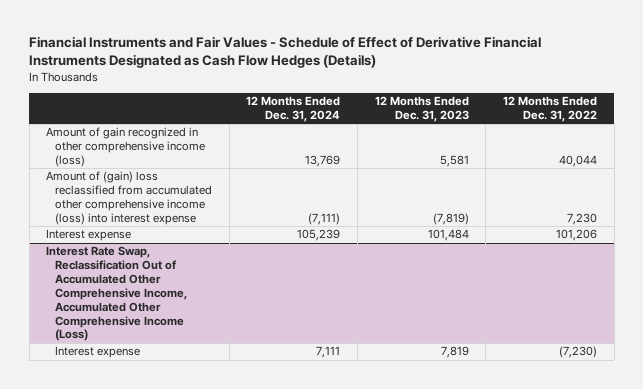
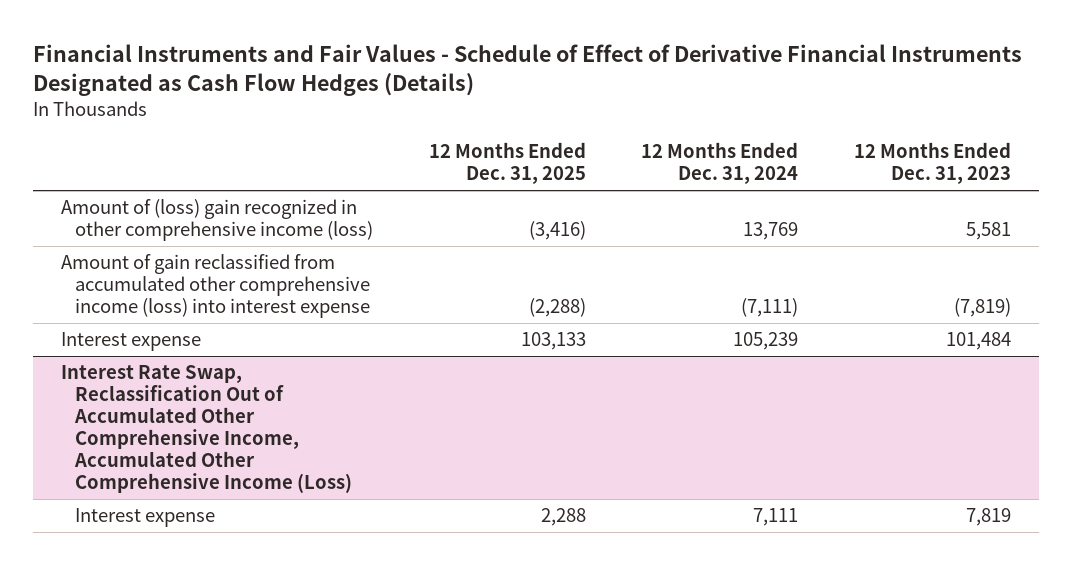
[503,96,598,123] 12 Months Ended Dec. 31, 2022 -> none
none -> [428,142,586,185] 12 Months Ended Dec. 31, 2025
[46,127,206,168] Amount of gain recognized in other comprehensive income (loss) -> [60,199,373,242] Amount of (loss) gain recognized in other comprehensive income (loss)
[46,171,213,225] Amount of (gain) loss reclassified from accumulated other comprehensive income (loss) into interest expense -> [60,254,370,319] Amount of gain reclassified from accumulated other comprehensive income (loss) into interest expense

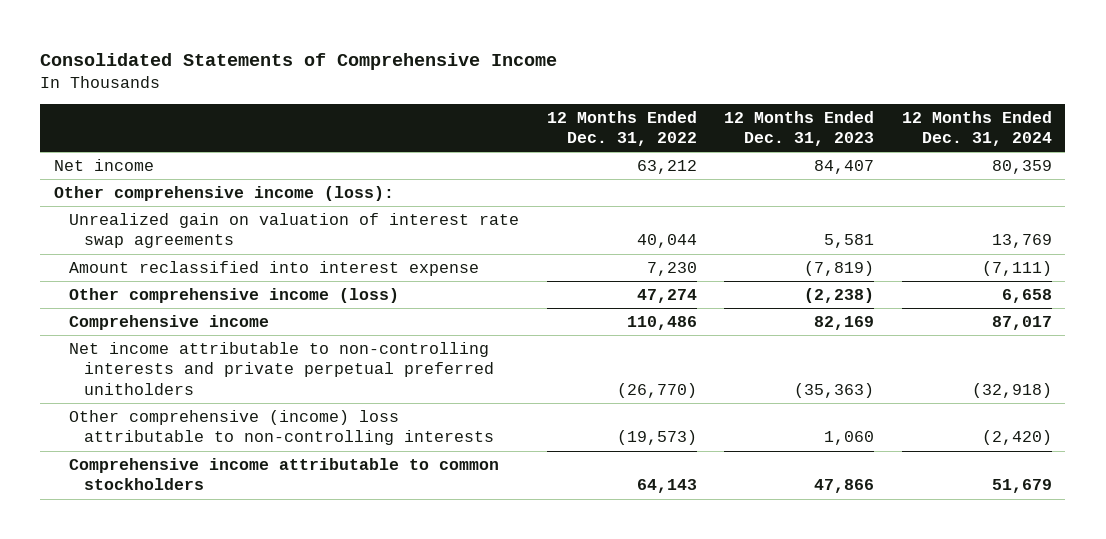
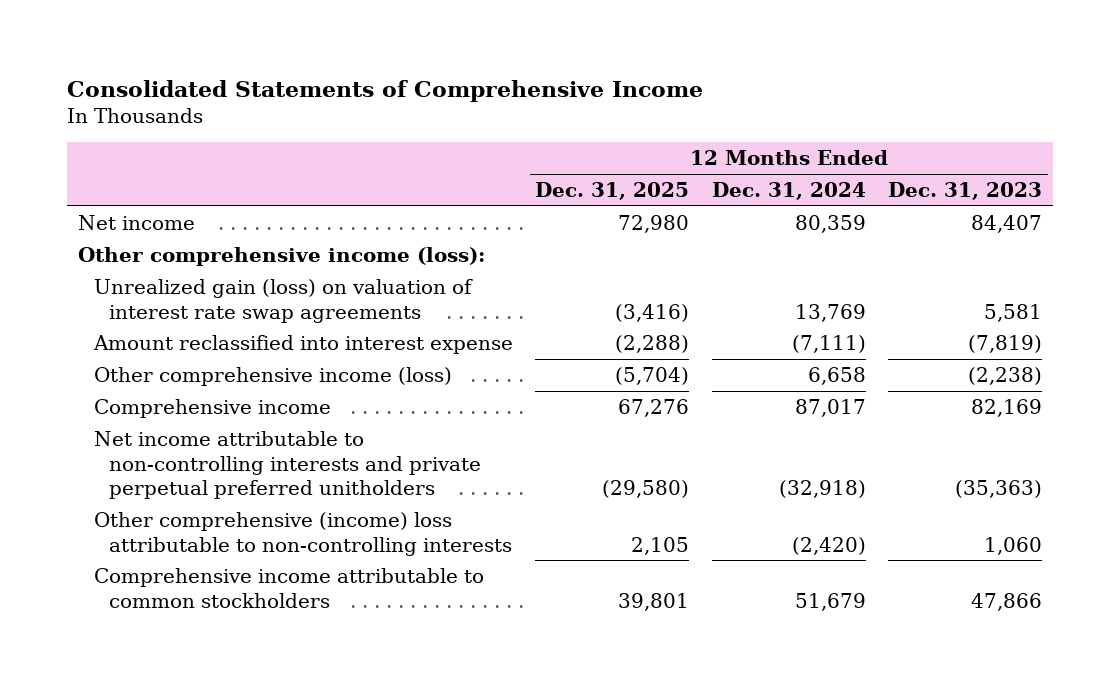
[546,110,697,147] 12 Months Ended Dec. 31, 2022 -> none
none -> [535,182,690,201] Dec. 31, 2025
[69,212,520,249] Unrealized gain on valuation of interest rate swap agreements -> [93,278,473,323] Unrealized gain (loss) on valuation of interest rate swap agreements

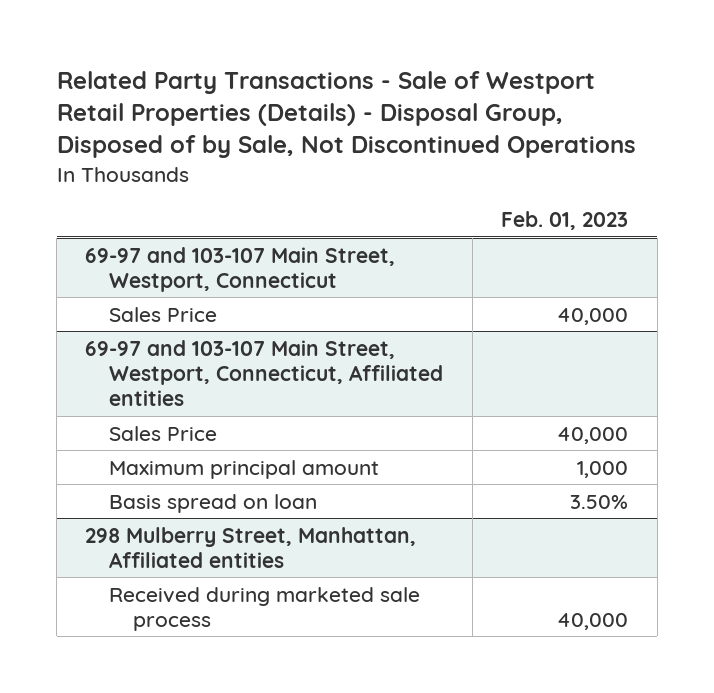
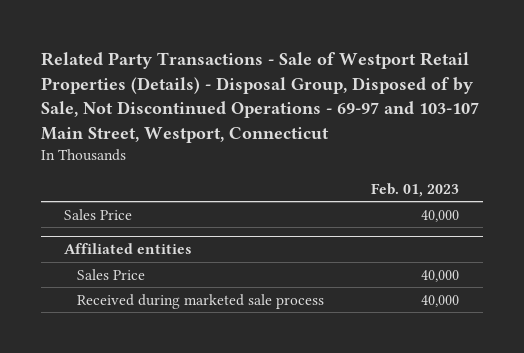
[56,70,636,159] Related Party Transactions - Sale of Westport Retail Properties (Details) - Disposal Group, Disposed of by Sale, Not Discontinued Operations -> [40,52,479,143] Related Party Transactions - Sale of Westport Retail Properties (Details) - Disposal Group, Disposed of by Sale, Not Discontinued Operations - 69-97 and 103-107 Main Street, Westport, Connecticut
[85,246,396,292] 69-97 and 103-107 Main Street, Westport, Connecticut -> none
[85,339,444,406] 69-97 and 103-107 Main Street, Westport, Connecticut, Affiliated entities -> none
none -> [64,243,193,255] Affiliated entities
[109,459,380,479] Maximum principal amount -> none
[109,493,318,513] Basis spread on loan -> none
[85,526,417,568] 298 Mulberry Street, Manhattan, Affiliated entities -> none

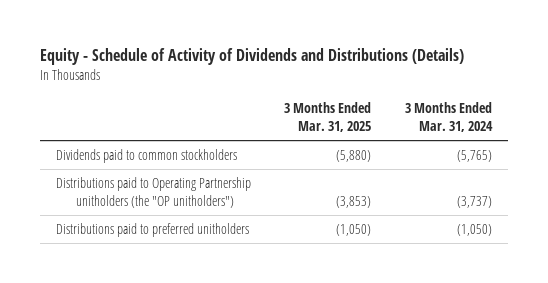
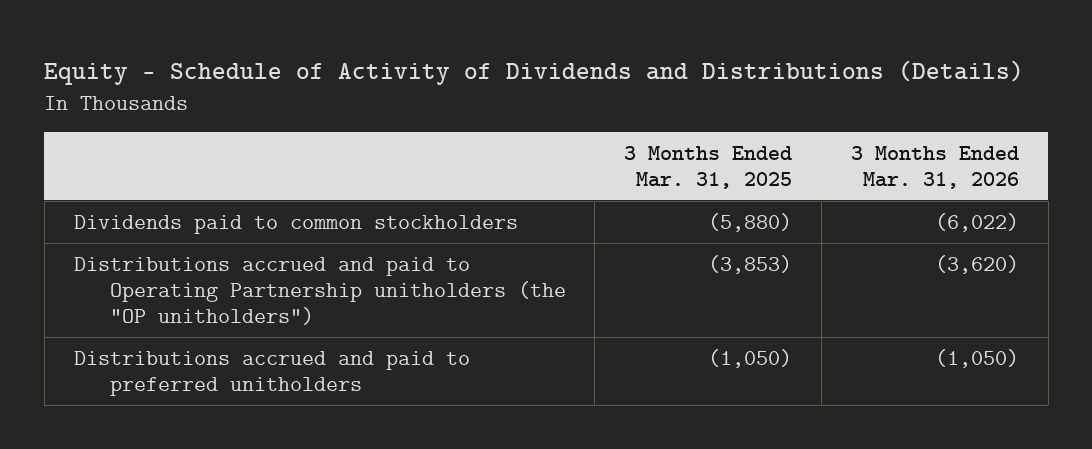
[404,102,493,133] 3 Months Ended Mar. 31, 2024 -> none
none -> [850,145,1019,189] 3 Months Ended Mar. 31, 2026
[56,177,252,208] Distributions paid to Operating Partnership unitholders (the "OP unitholders") -> [73,256,566,325] Distributions accrued and paid to Operating Partnership unitholders (the "OP unitholders")
[56,223,250,238] Distributions paid to preferred unitholders -> [73,350,470,396] Distributions accrued and paid to preferred unitholders

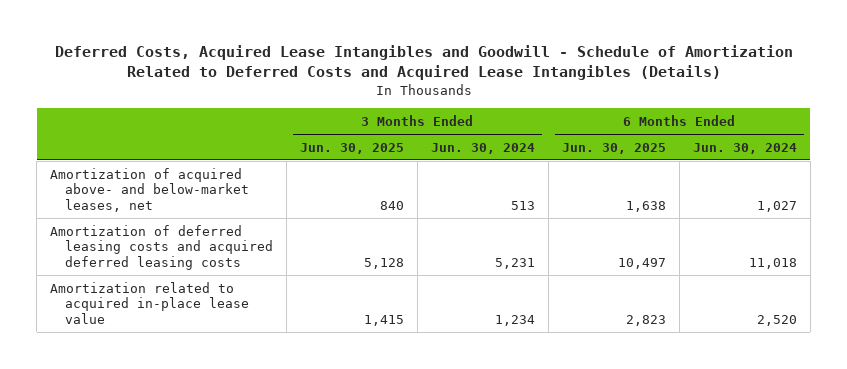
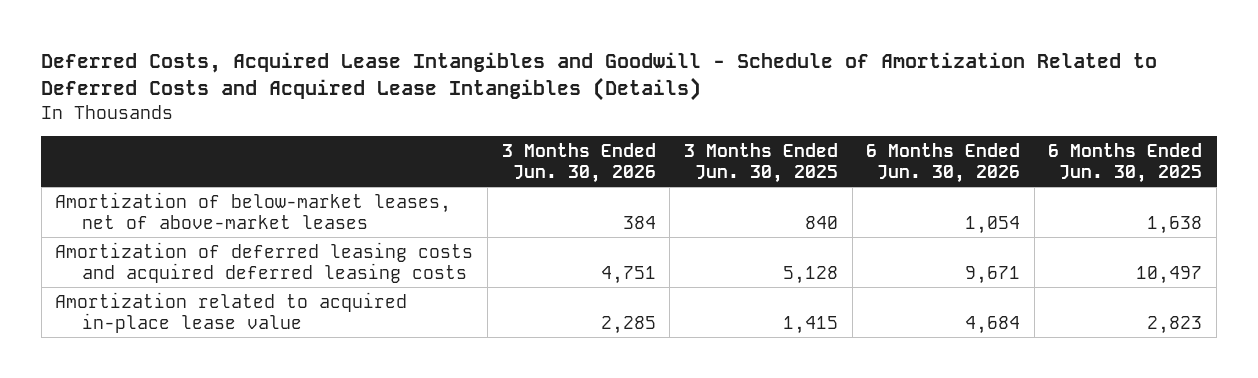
[430,142,535,154] Jun. 30, 2024 -> none
[692,142,797,154] Jun. 30, 2024 -> none
none -> [501,142,656,183] 3 Months Ended Jun. 30, 2026
none -> [866,142,1021,183] 6 Months Ended Jun. 30, 2026
[50,167,250,212] Amortization of acquired above- and below-market leases, net -> [55,191,452,229] Amortization of below-market leases, net of above-market leases

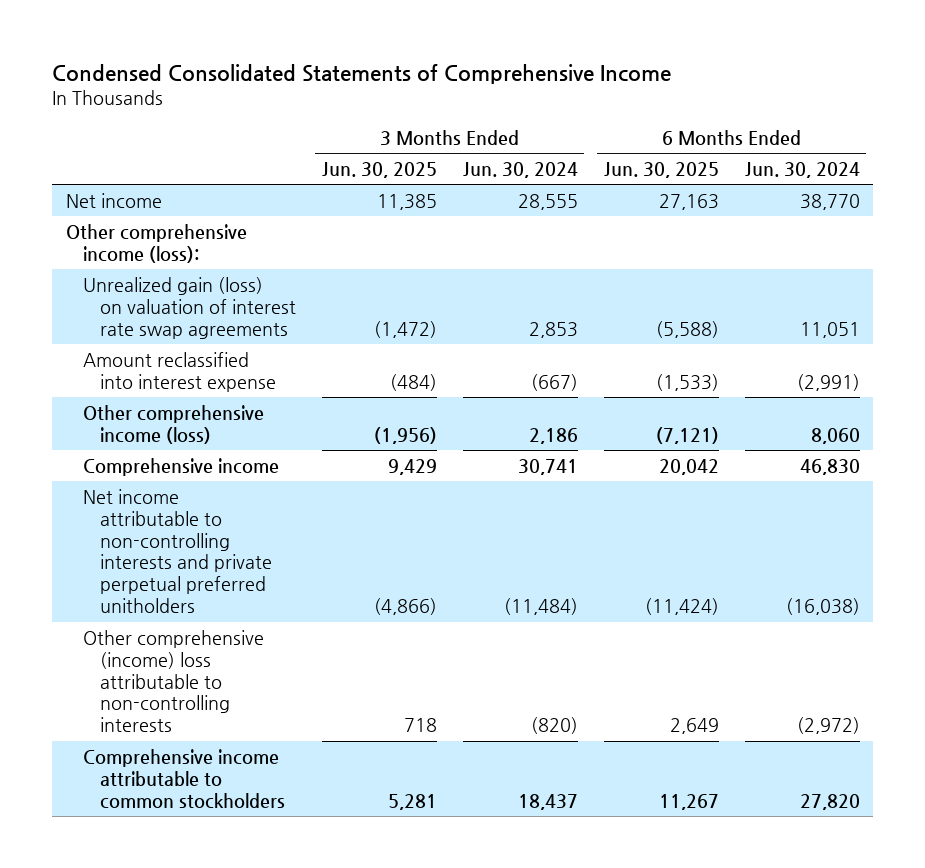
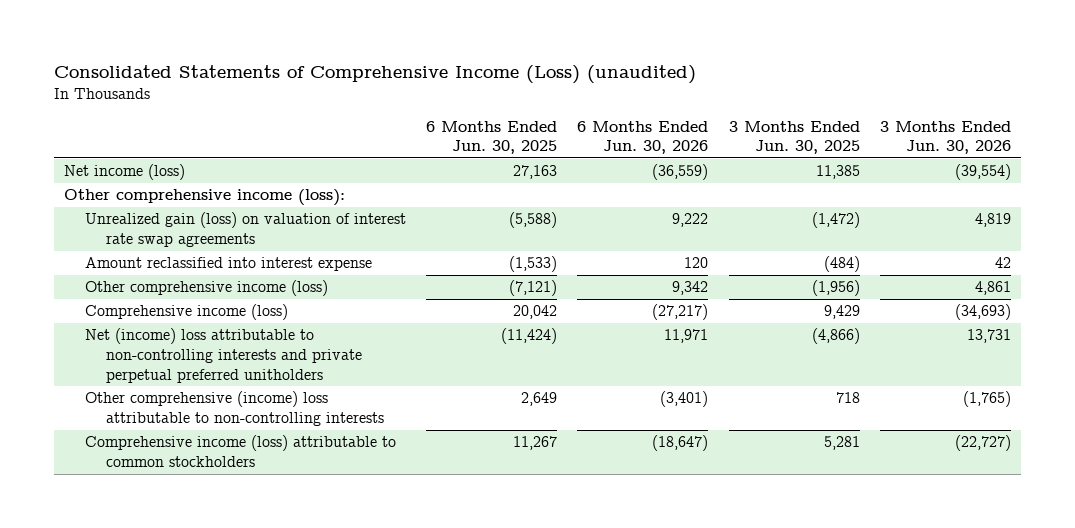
[52,64,672,85] Condensed Consolidated Statements of Comprehensive Income -> [54,65,697,85] Consolidated Statements of Comprehensive Income (Loss) (unaudited)
[462,161,578,178] Jun. 30, 2024 -> none
[744,161,860,178] Jun. 30, 2024 -> none
none -> [577,120,709,155] 6 Months Ended Jun. 30, 2026
none -> [879,120,1011,155] 3 Months Ended Jun. 30, 2026
[65,192,162,208] Net income -> [64,164,186,181] Net income (loss)
[82,457,279,476] Comprehensive income -> [84,304,288,321] Comprehensive income (loss)
[82,488,272,614] Net income attributable to non-controlling interests and private perpetual preferred unitholders -> [84,328,362,383] Net (income) loss attributable to non-controlling interests and private perpetual preferred unitholders
[82,748,285,809] Comprehensive income attributable to common stockholders -> [84,435,396,467] Comprehensive income (loss) attributable to common stockholders

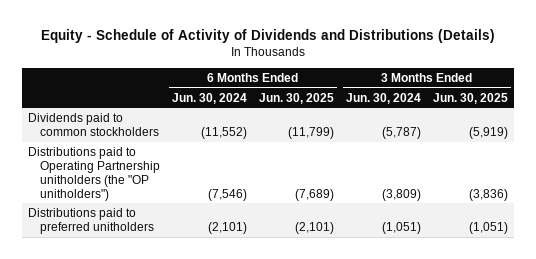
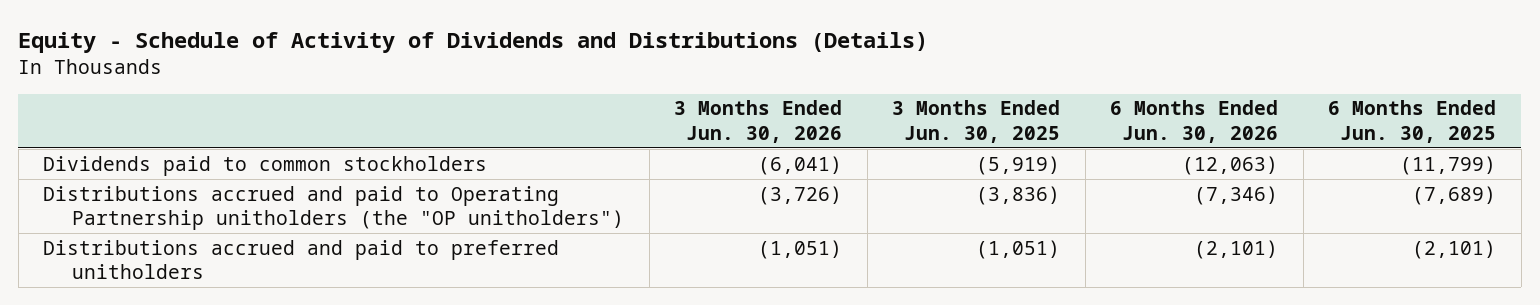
[172,92,248,104] Jun. 30, 2024 -> none
[345,92,421,104] Jun. 30, 2024 -> none
none -> [674,100,843,143] 3 Months Ended Jun. 30, 2026
none -> [1110,100,1279,143] 6 Months Ended Jun. 30, 2026
[27,146,161,201] Distributions paid to Operating Partnership unitholders (the "OP unitholders") -> [43,185,624,231] Distributions accrued and paid to Operating Partnership unitholders (the "OP unitholders")
[27,207,155,234] Distributions paid to preferred unitholders -> [43,239,560,280] Distributions accrued and paid to preferred unitholders

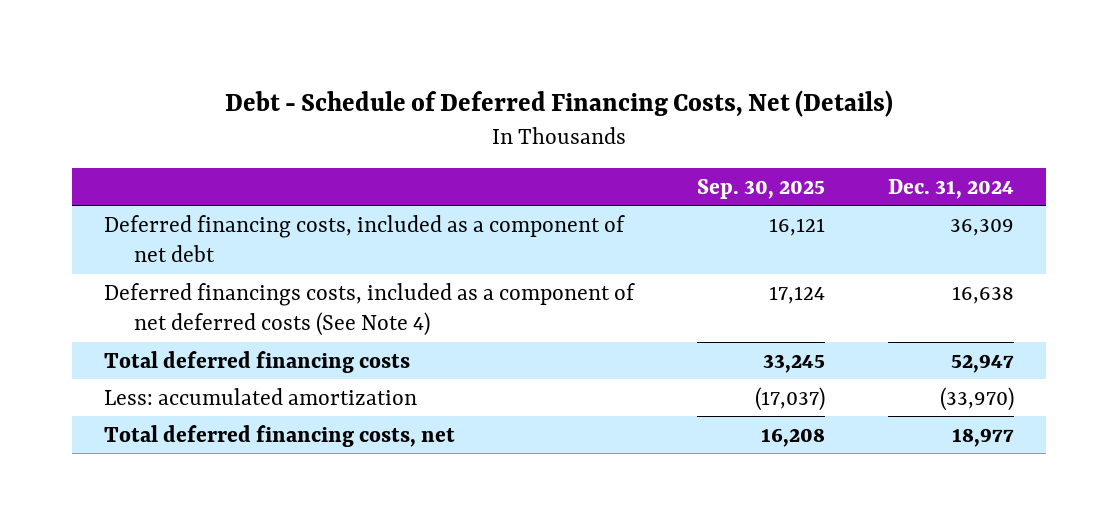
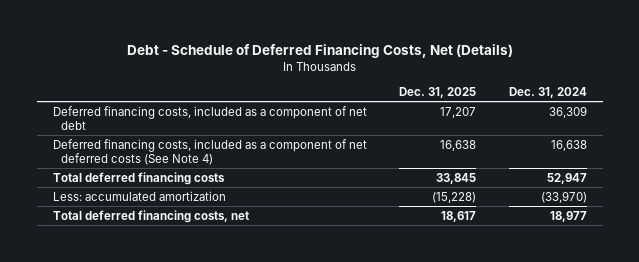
[696,178,825,199] Sep. 30, 2025 -> none
none -> [399,87,477,99] Dec. 31, 2025
[103,282,635,336] Deferred financings costs, included as a component of net deferred costs (See Note 4) -> [52,138,367,165] Deferred financing costs, included as a component of net deferred costs (See Note 4)

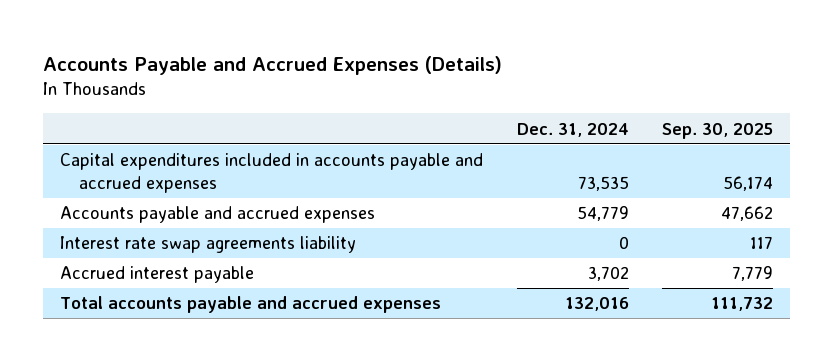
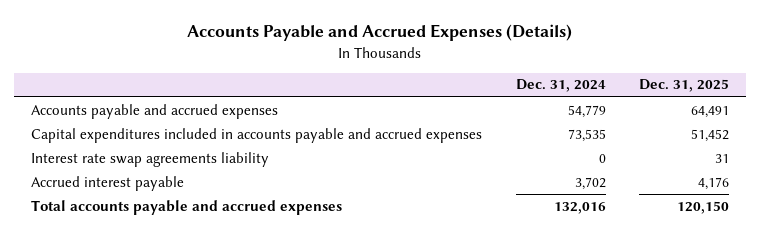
[662,122,774,139] Sep. 30, 2025 -> none
none -> [639,79,730,93] Dec. 31, 2025
[59,153,483,194] Capital expenditures included in accounts payable and accrued expenses -> [30,127,482,143] Capital expenditures included in accounts payable and accrued expenses

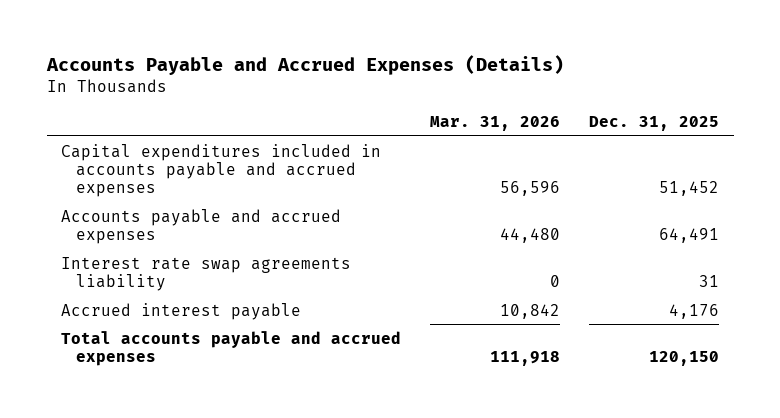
[515,79,606,93] Dec. 31, 2024 -> none
none -> [430,115,561,131] Mar. 31, 2026
[30,103,278,119] Accounts payable and accrued expenses -> [61,208,342,244] Accounts payable and accrued expenses

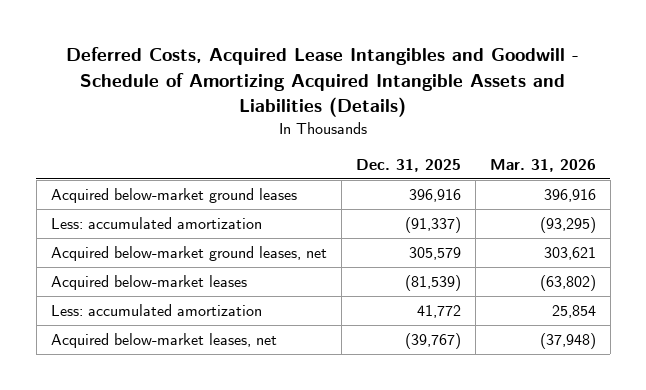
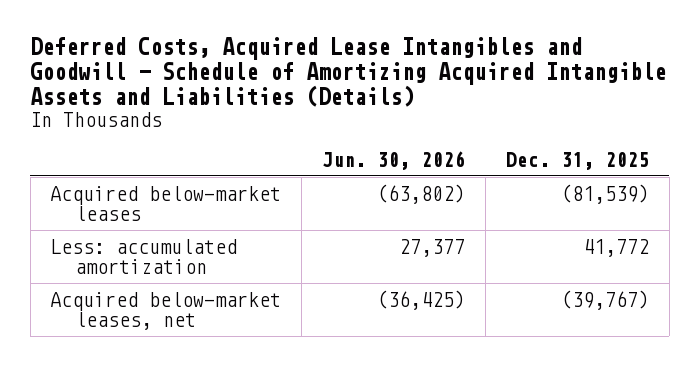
[489,158,596,172] Mar. 31, 2026 -> none
none -> [322,151,466,171] Jun. 30, 2026
[50,188,297,204] Acquired below-market ground leases -> none
[50,217,262,230] Less: accumulated amortization -> none
[50,246,327,262] Acquired below-market ground leases, net -> none

